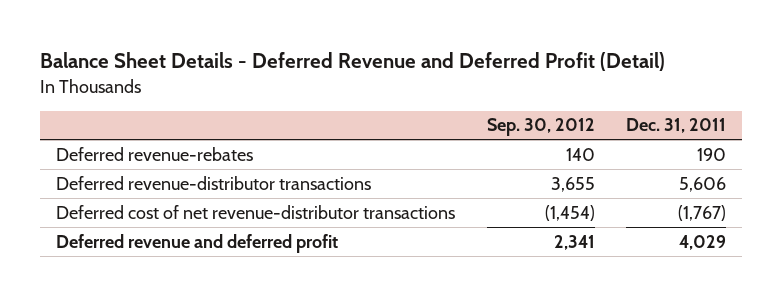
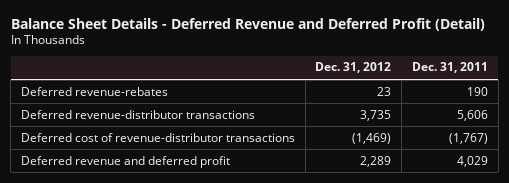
[486,118,595,137] Sep. 30, 2012 -> none
none -> [315,62,392,74] Dec. 31, 2012
[56,204,456,219] Deferred cost of net revenue-distributor transactions -> [20,132,295,142] Deferred cost of revenue-distributor transactions

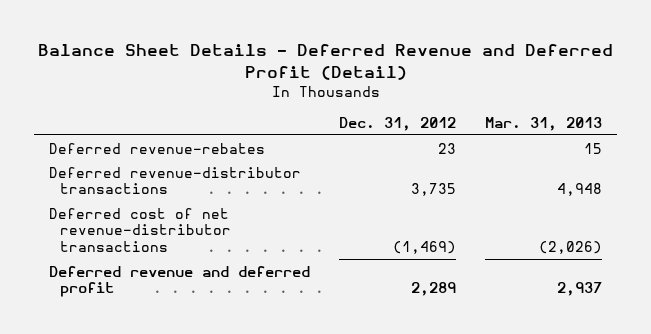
[411,62,488,74] Dec. 31, 2011 -> none
none -> [485,117,603,132] Mar. 31, 2013
[20,132,295,142] Deferred cost of revenue-distributor transactions -> [48,207,232,253] Deferred cost of net revenue-distributor transactions

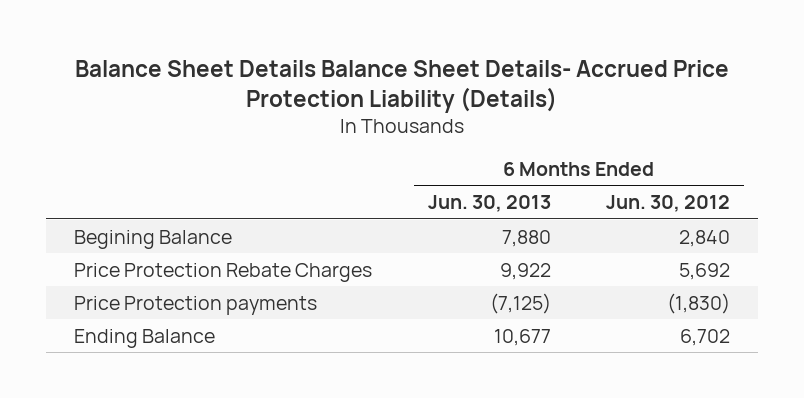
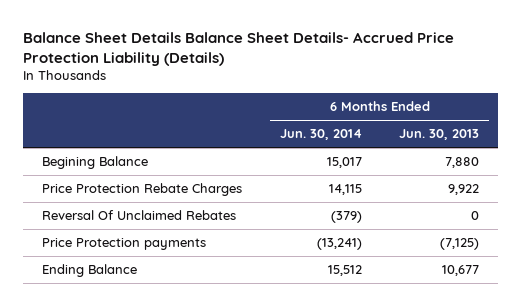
[606,195,731,213] Jun. 30, 2012 -> none
none -> [279,129,362,141] Jun. 30, 2014
none -> [41,210,236,221] Reversal Of Unclaimed Rebates

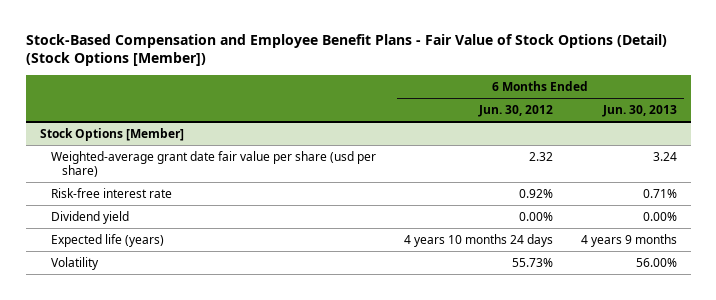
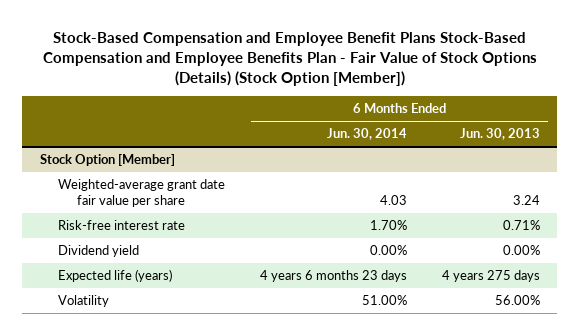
[25,33,667,67] Stock-Based Compensation and Employee Benefit Plans - Fair Value of Stock Options (Detail) (Stock Options [Member]) -> [42,31,537,87] Stock-Based Compensation and Employee Benefit Plans Stock-Based Compensation and Employee Benefits Plan - Fair Value of Stock Options (Details) (Stock Option [Member])
[477,104,553,117] Jun. 30, 2012 -> none
none -> [327,128,408,141] Jun. 30, 2014
[39,127,184,141] Stock Options [Member] -> [39,154,175,167] Stock Option [Member]
[50,150,376,178] Weighted-average grant date fair value per share (usd per share) -> [58,179,226,208] Weighted-average grant date fair value per share
[580,233,677,247] 4 years 9 months -> [441,270,540,283] 4 years 275 days

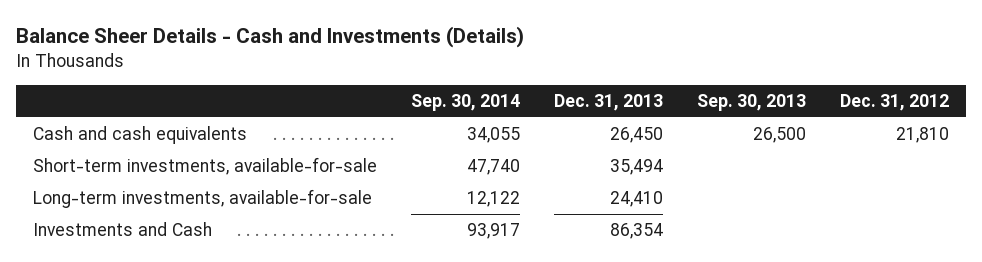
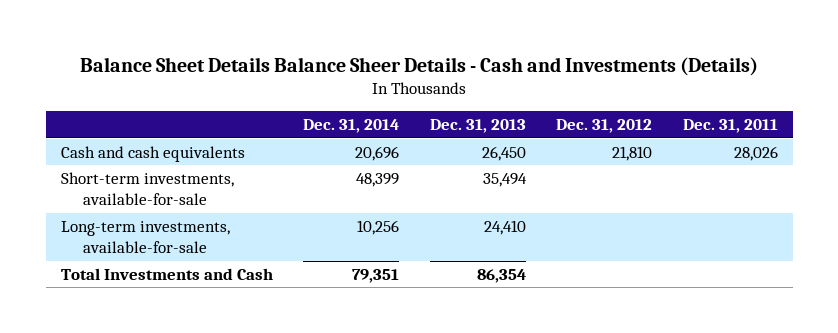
[15,26,524,49] Balance Sheer Details - Cash and Investments (Details) -> [80,56,759,76] Balance Sheet Details Balance Sheer Details - Cash and Investments (Details)
[410,94,520,112] Sep. 30, 2014 -> none
[696,94,806,112] Sep. 30, 2013 -> none
none -> [303,119,400,134] Dec. 31, 2014
none -> [682,119,778,134] Dec. 31, 2011
[32,222,212,237] Investments and Cash -> [60,267,273,280] Total Investments and Cash

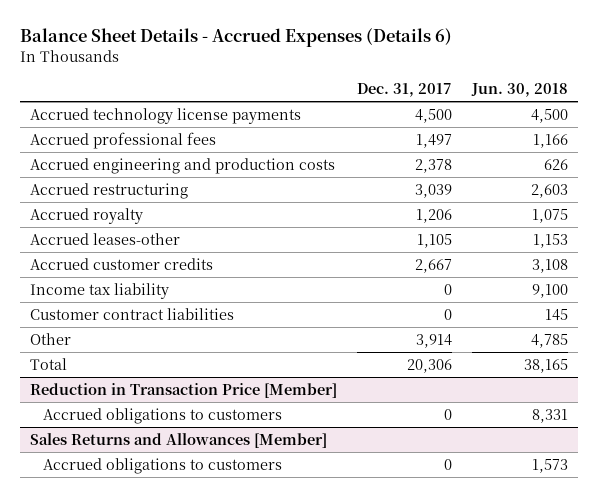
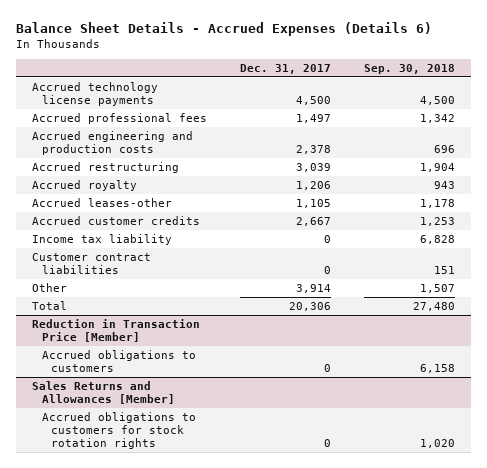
[471,83,569,98] Jun. 30, 2018 -> none
none -> [363,63,455,74] Sep. 30, 2018
[42,457,282,474] Accrued obligations to customers -> [41,412,196,450] Accrued obligations to customers for stock rotation rights

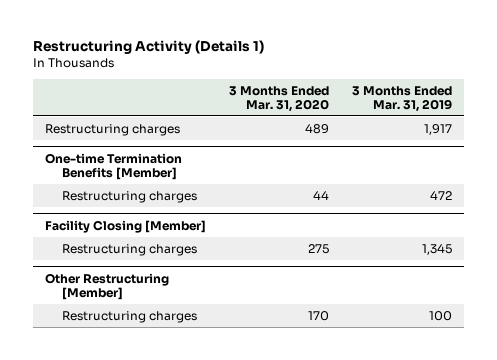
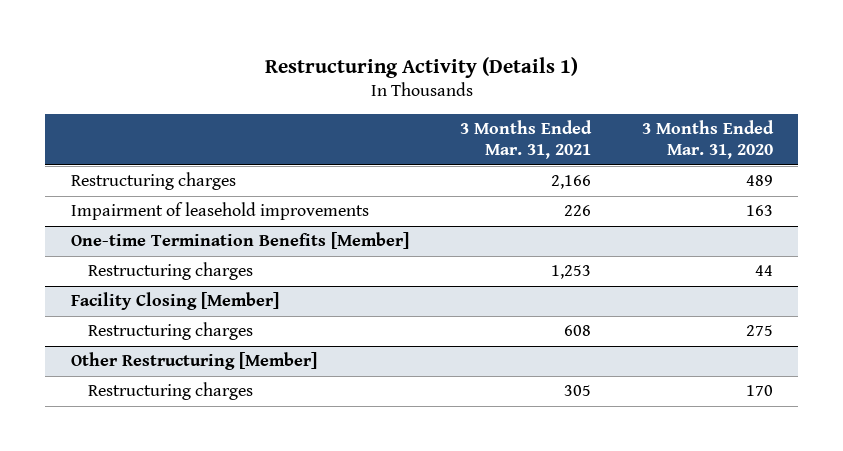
[352,85,453,112] 3 Months Ended Mar. 31, 2019 -> none
none -> [459,120,592,160] 3 Months Ended Mar. 31, 2021
none -> [70,202,369,221] Impairment of leasehold improvements

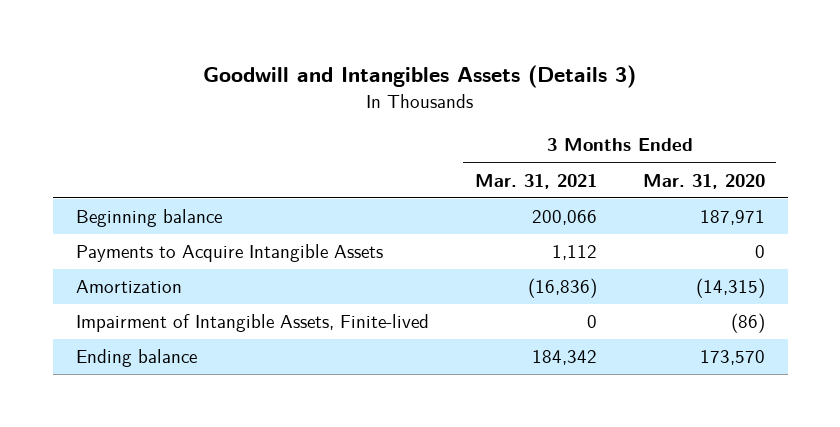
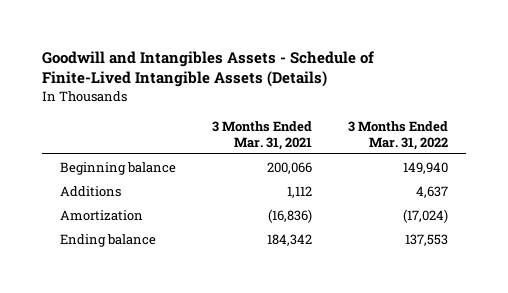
[203,65,637,89] Goodwill and Intangibles Assets (Details 3) -> [42,50,375,88] Goodwill and Intangibles Assets - Schedule of Finite-Lived Intangible Assets (Details)
[642,173,765,189] Mar. 31, 2020 -> none
none -> [347,120,448,150] 3 Months Ended Mar. 31, 2022
[75,244,383,263] Payments to Acquire Intangible Assets -> [59,185,121,197] Additions
[75,314,429,333] Impairment of Intangible Assets, Finite-lived -> none

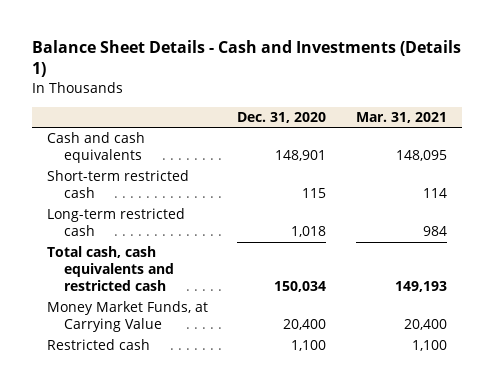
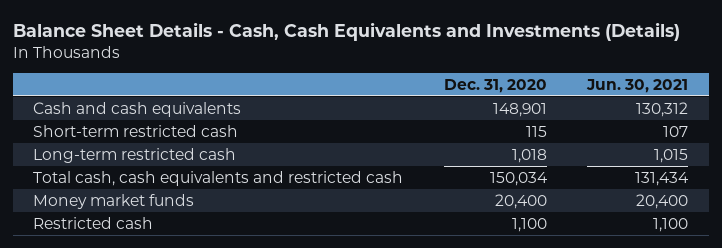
[31,40,461,78] Balance Sheet Details - Cash and Investments (Details 1) -> [12,21,680,41] Balance Sheet Details - Cash, Cash Equivalents and Investments (Details)
[355,111,447,123] Mar. 31, 2021 -> none
none -> [586,78,689,93] Jun. 30, 2021
[46,301,208,333] Money Market Funds, at Carrying Value -> [33,193,195,209] Money market funds

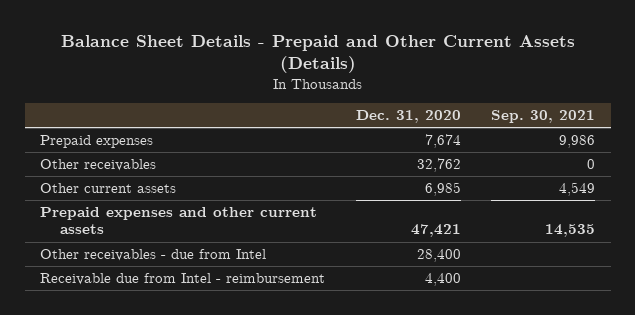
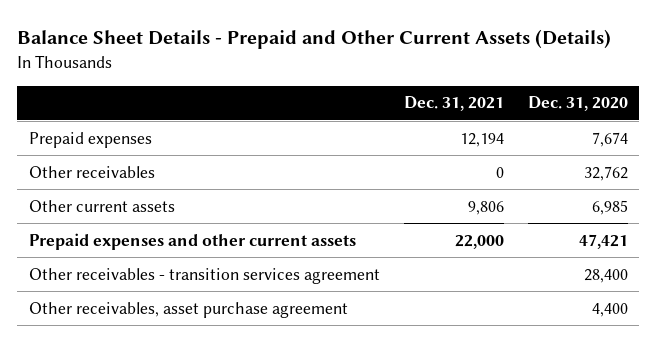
[491,109,596,123] Sep. 30, 2021 -> none
none -> [403,96,504,112] Dec. 31, 2021
[40,273,326,286] Receivable due from Intel - reimbursement -> none
[40,249,267,262] Other receivables - due from Intel -> [29,267,381,284] Other receivables - transition services agreement
none -> [29,301,349,318] Other receivables, asset purchase agreement

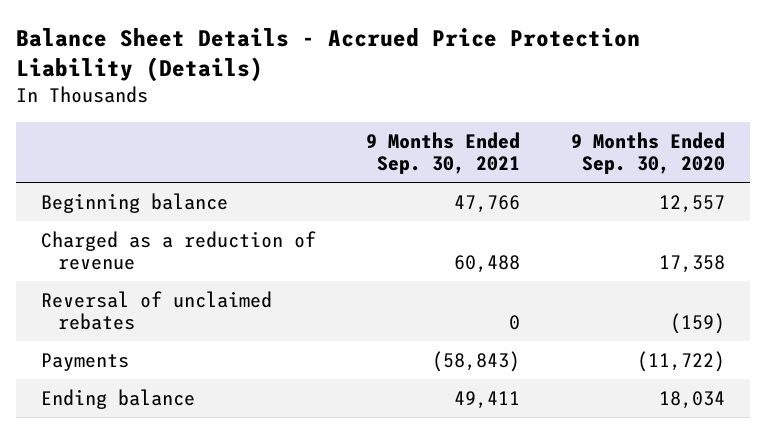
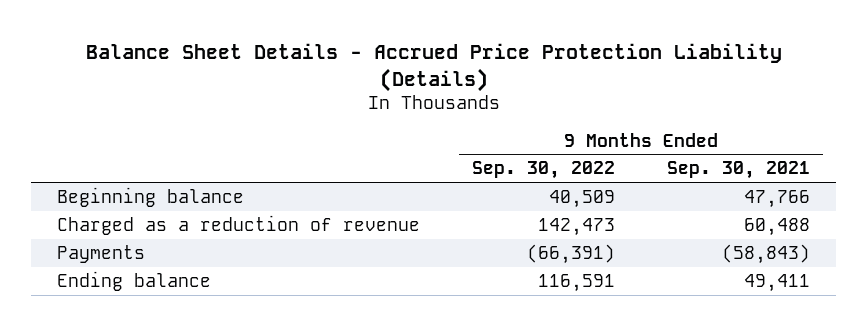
[570,131,725,175] 9 Months Ended Sep. 30, 2020 -> none
none -> [472,161,616,180] Sep. 30, 2022
[40,290,272,331] Reversal of unclaimed rebates -> none

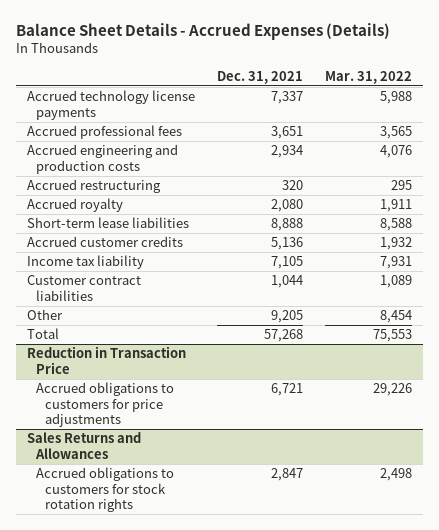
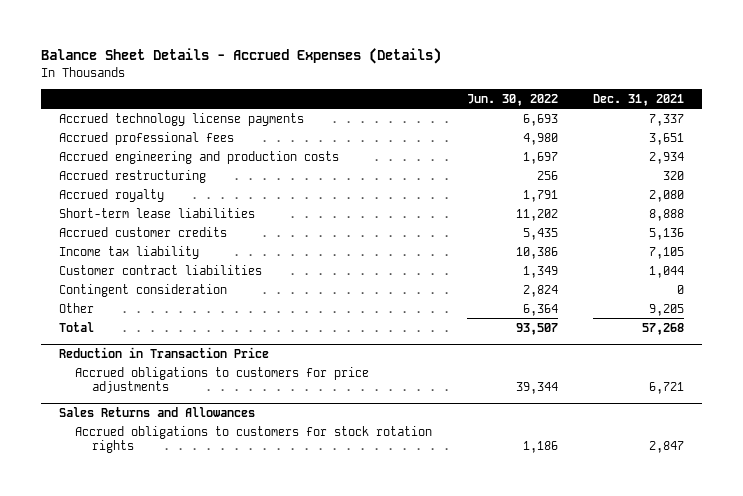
[324,70,412,84] Mar. 31, 2022 -> none
none -> [467,93,559,106] Jun. 30, 2022
none -> [58,283,227,297] Contingent consideration

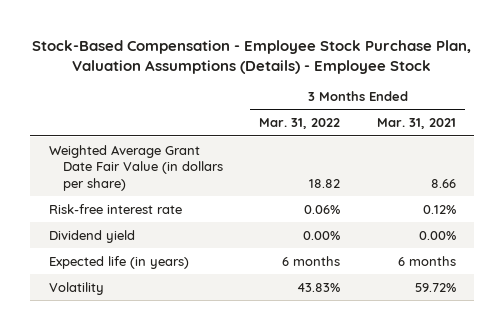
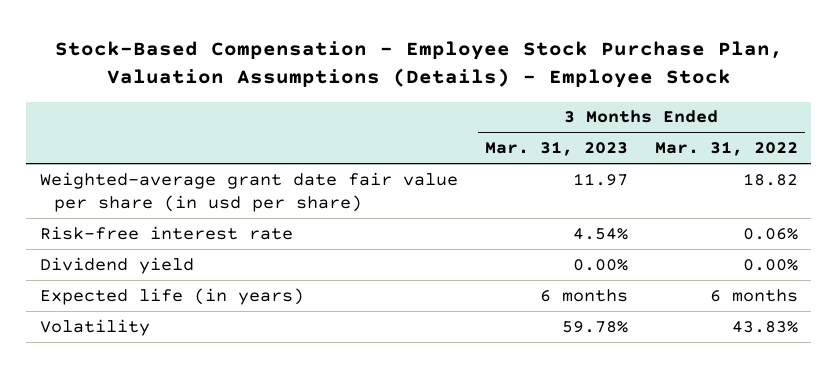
[376,118,456,130] Mar. 31, 2021 -> none
none -> [484,141,628,157] Mar. 31, 2023
[48,144,224,192] Weighted Average Grant Date Fair Value (in dollars per share) -> [39,171,458,212] Weighted-average grant date fair value per share (in usd per share)

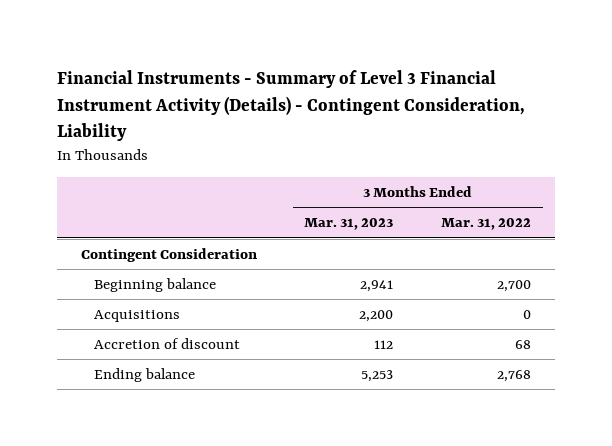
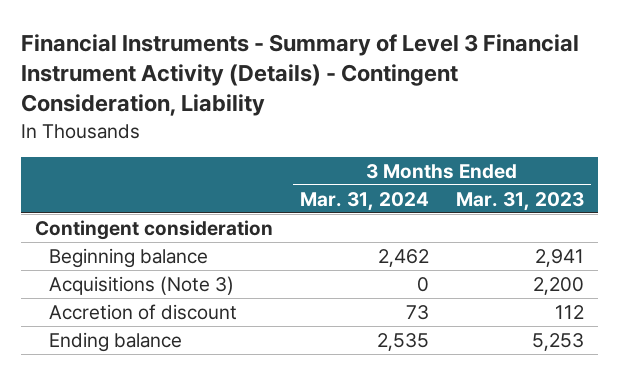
[440,218,531,231] Mar. 31, 2022 -> none
none -> [299,191,429,211] Mar. 31, 2024
[80,247,257,262] Contingent Consideration -> [34,219,273,240] Contingent consideration
[93,309,180,322] Acquisitions -> [48,275,234,295] Acquisitions (Note 3)

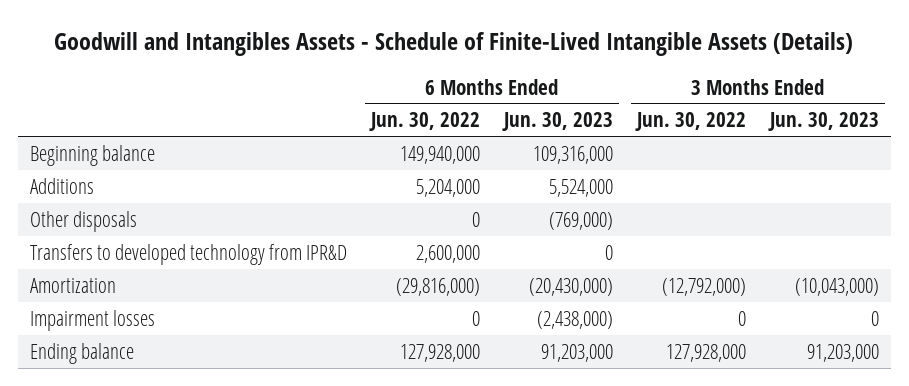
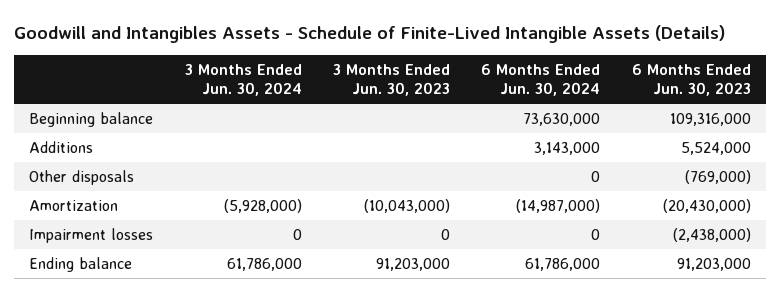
[368,112,480,132] Jun. 30, 2022 -> none
[634,112,746,132] Jun. 30, 2022 -> none
none -> [184,63,302,97] 3 Months Ended Jun. 30, 2024
none -> [481,63,601,97] 6 Months Ended Jun. 30, 2024
[29,243,347,265] Transfers to developed technology from IPR&D -> none

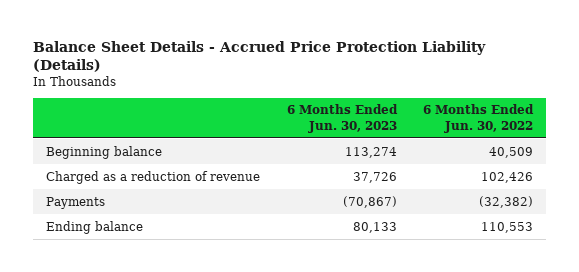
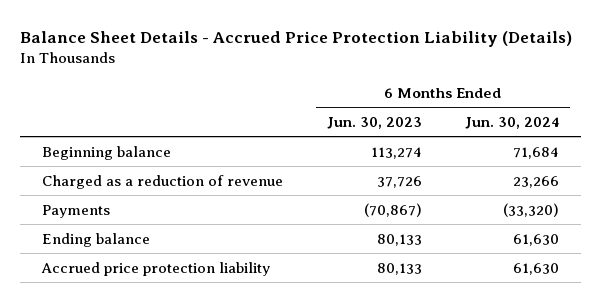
[422,104,534,133] 6 Months Ended Jun. 30, 2022 -> none
none -> [465,116,560,129] Jun. 30, 2024
none -> [41,261,271,276] Accrued price protection liability

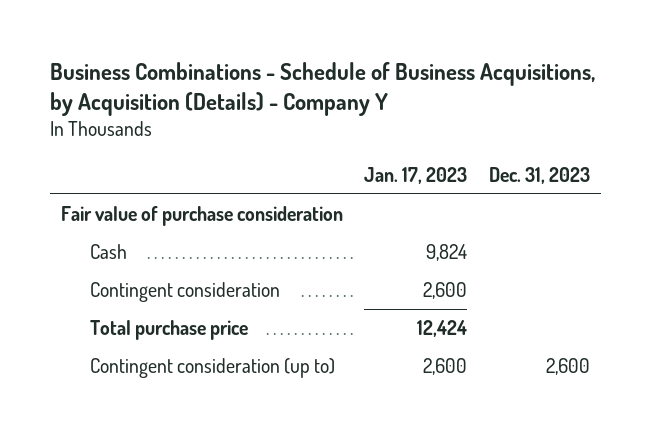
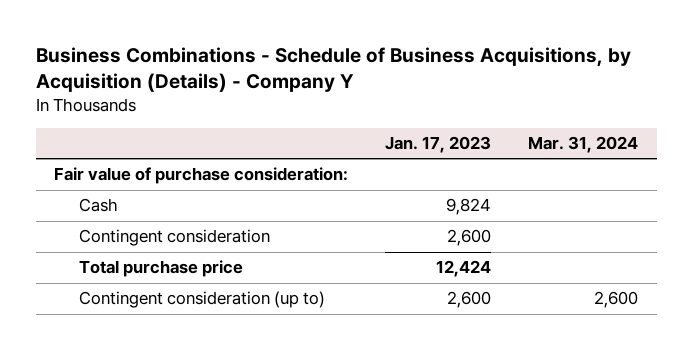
[488,166,590,184] Dec. 31, 2023 -> none
none -> [528,135,639,153] Mar. 31, 2024
[60,206,343,227] Fair value of purchase consideration -> [54,167,349,185] Fair value of purchase consideration:

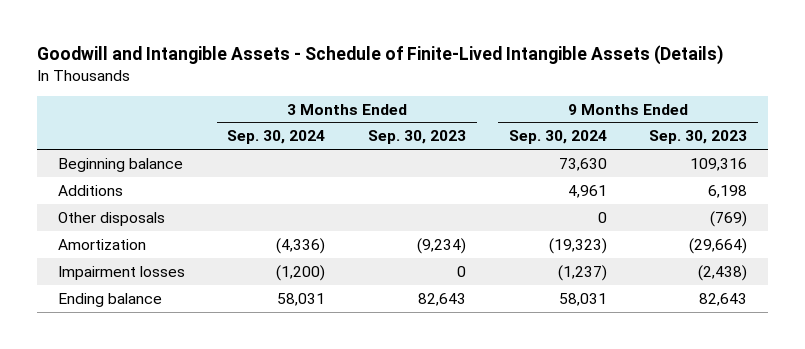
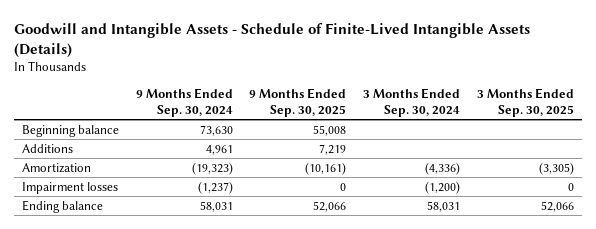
[367,130,466,145] Sep. 30, 2023 -> none
[649,130,748,145] Sep. 30, 2023 -> none
none -> [249,88,347,117] 9 Months Ended Sep. 30, 2025
none -> [476,88,574,117] 3 Months Ended Sep. 30, 2025
[57,211,165,226] Other disposals -> none

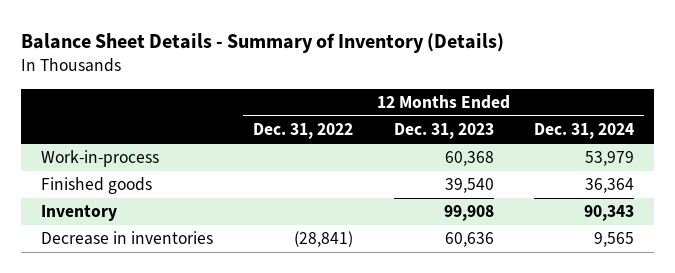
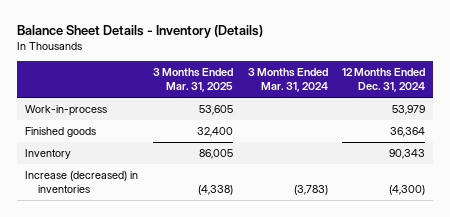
[21,32,505,53] Balance Sheet Details - Summary of Inventory (Details) -> [17,24,264,38] Balance Sheet Details - Inventory (Details)
[253,123,354,140] Dec. 31, 2022 -> none
[393,123,494,140] Dec. 31, 2023 -> none
none -> [152,67,233,93] 3 Months Ended Mar. 31, 2025
none -> [247,67,328,93] 3 Months Ended Mar. 31, 2024
[41,231,214,246] Decrease in inventories -> [24,171,138,194] Increase (decreased) in inventories
[593,232,634,248] 9,565 -> [389,185,426,196] (4,300)

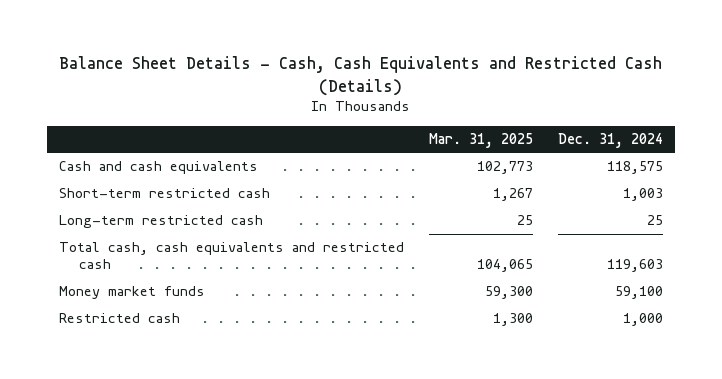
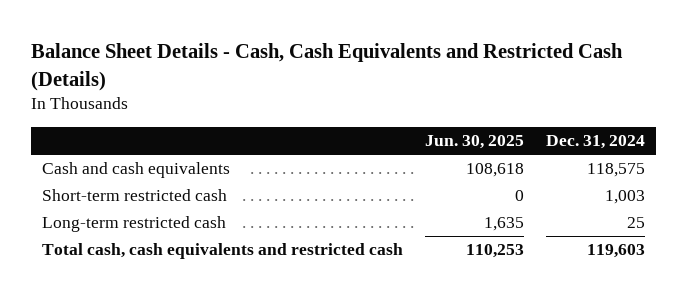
[428,132,533,148] Mar. 31, 2025 -> none
none -> [424,135,524,150] Jun. 30, 2025
[59,286,206,300] Money market funds -> none
[59,313,181,324] Restricted cash -> none

